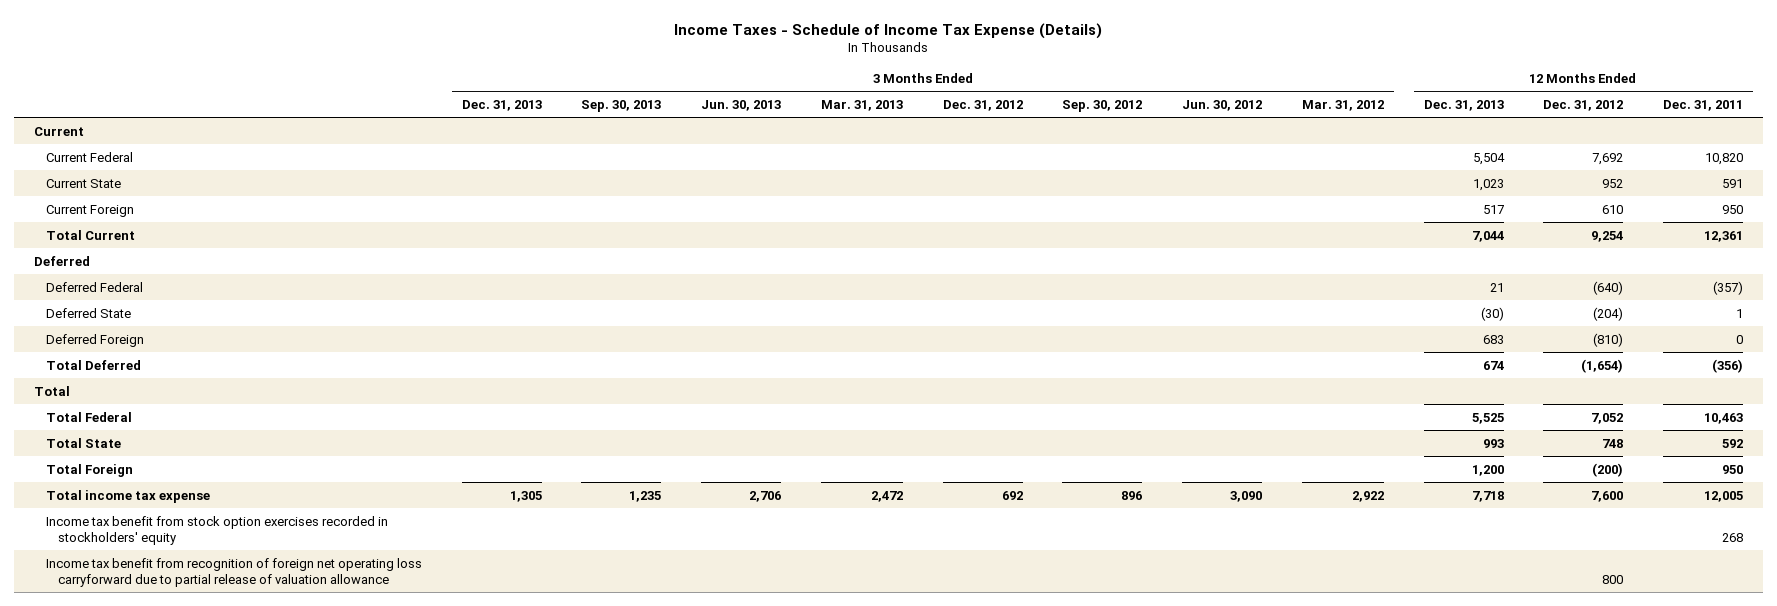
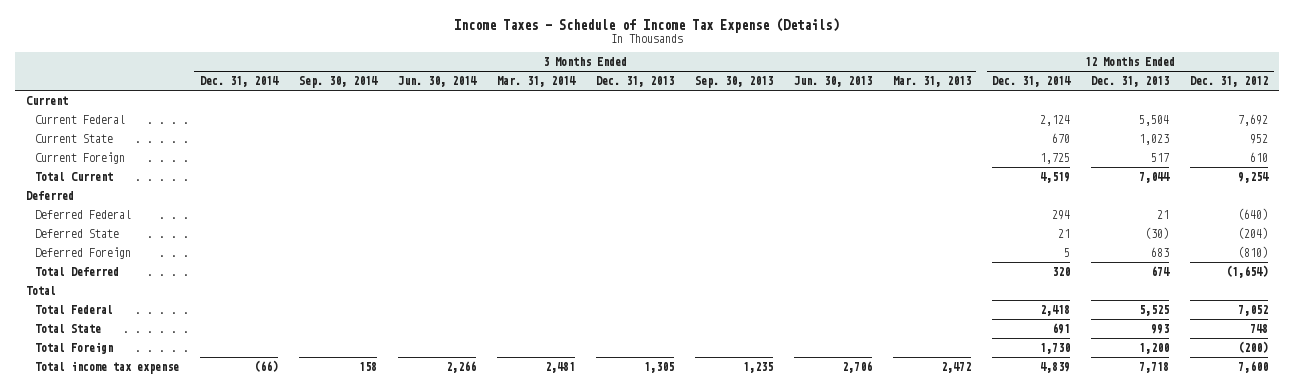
[942,99,1023,111] Dec. 31, 2012 -> none
[1062,99,1143,112] Sep. 30, 2012 -> none
[1182,99,1263,111] Jun. 30, 2012 -> none
[1301,99,1384,111] Mar. 31, 2012 -> none
[1662,99,1743,111] Dec. 31, 2011 -> none
none -> [199,76,279,88] Dec. 31, 2014
none -> [298,76,378,89] Sep. 30, 2014
none -> [397,76,477,88] Jun. 30, 2014
none -> [496,76,576,88] Mar. 31, 2014
none -> [992,76,1072,88] Dec. 31, 2014
[45,515,388,545] Income tax benefit from stock option exercises recorded in stockholders' equity -> none
[45,557,422,587] Income tax benefit from recognition of foreign net operating loss carryforward due to partial release of valuation allowance -> none

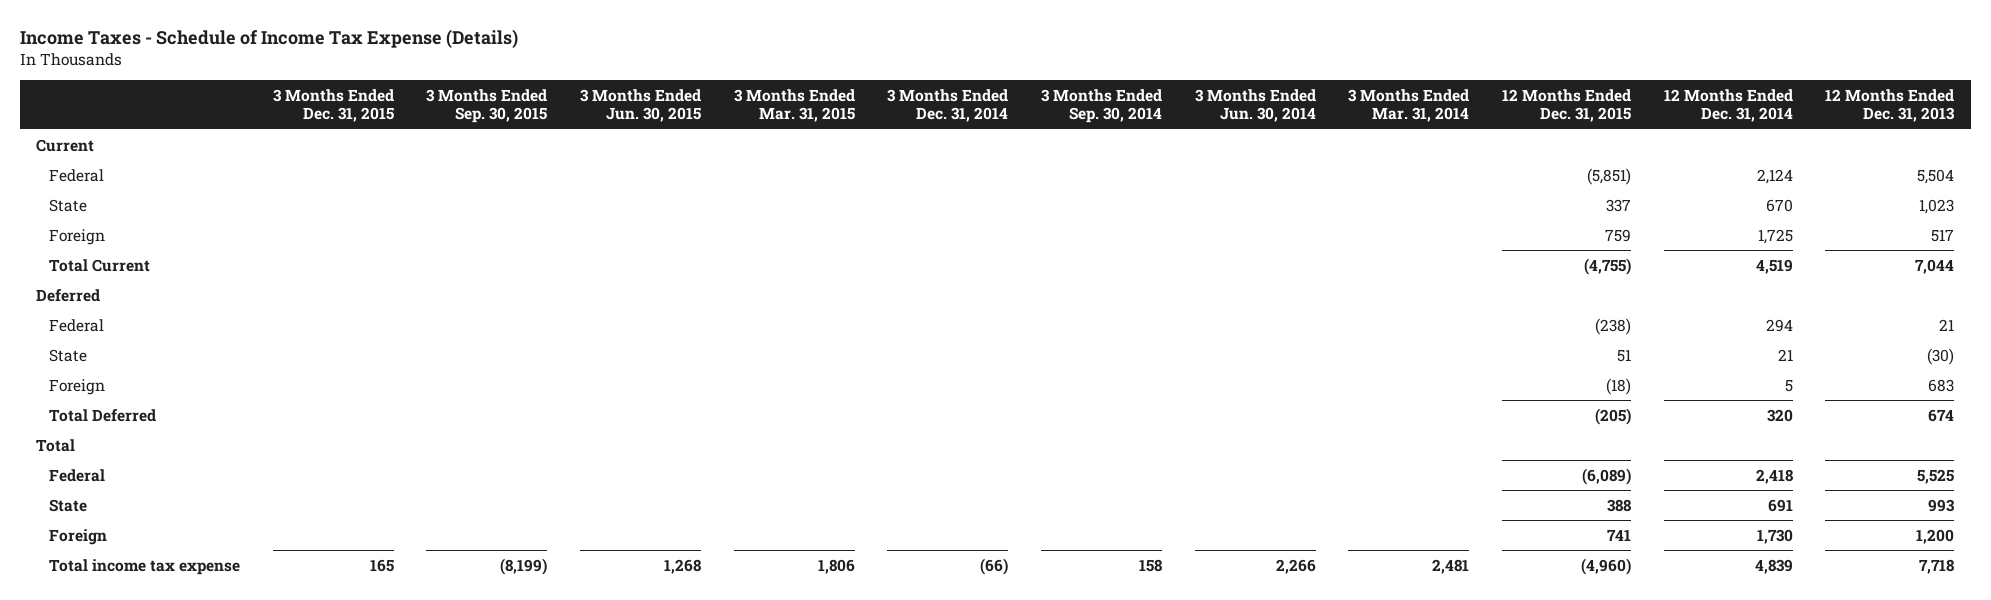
[596,76,675,88] Dec. 31, 2013 -> none
[695,76,774,89] Sep. 30, 2013 -> none
[794,76,873,88] Jun. 30, 2013 -> none
[893,76,972,88] Mar. 31, 2013 -> none
[1190,76,1269,88] Dec. 31, 2012 -> none
none -> [272,88,394,123] 3 Months Ended Dec. 31, 2015
none -> [426,88,548,124] 3 Months Ended Sep. 30, 2015
none -> [579,88,701,123] 3 Months Ended Jun. 30, 2015
none -> [733,88,855,123] 3 Months Ended Mar. 31, 2015
none -> [1502,88,1632,123] 12 Months Ended Dec. 31, 2015
[34,114,125,124] Current Federal -> [48,168,104,182] Federal
[34,133,113,143] Current State -> [48,198,87,212] State
[34,151,125,164] Current Foreign -> [48,228,105,245] Foreign
[34,209,131,219] Deferred Federal -> [48,318,104,332] Federal
[34,228,119,238] Deferred State -> [48,348,87,362] State
[34,246,131,259] Deferred Foreign -> [48,378,105,395] Foreign
[34,304,113,314] Total Federal -> [48,468,105,482] Federal
[34,323,101,333] Total State -> [48,498,87,512] State
[34,341,113,354] Total Foreign -> [48,528,107,545] Foreign

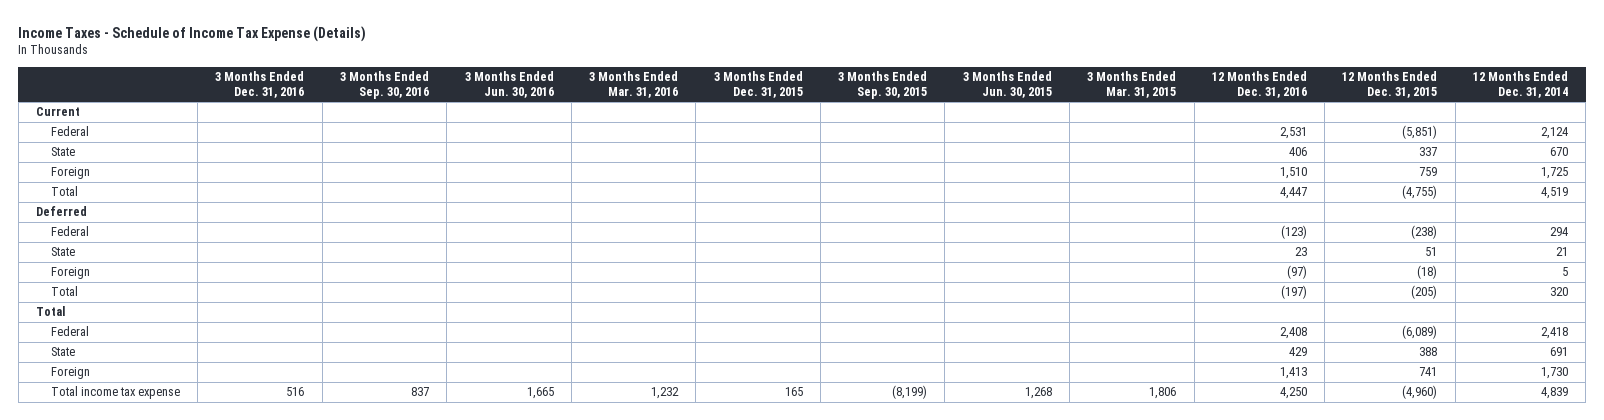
[887,88,1009,123] 3 Months Ended Dec. 31, 2014 -> none
[1040,88,1162,124] 3 Months Ended Sep. 30, 2014 -> none
[1194,88,1316,123] 3 Months Ended Jun. 30, 2014 -> none
[1348,88,1470,123] 3 Months Ended Mar. 31, 2014 -> none
[1825,88,1956,123] 12 Months Ended Dec. 31, 2013 -> none
none -> [215,70,305,98] 3 Months Ended Dec. 31, 2016
none -> [340,70,430,99] 3 Months Ended Sep. 30, 2016
none -> [464,70,554,98] 3 Months Ended Jun. 30, 2016
none -> [589,70,679,98] 3 Months Ended Mar. 31, 2016
none -> [1211,70,1307,98] 12 Months Ended Dec. 31, 2016
[48,258,150,272] Total Current -> [50,186,78,197] Total
[48,408,156,422] Total Deferred -> [50,286,78,297] Total

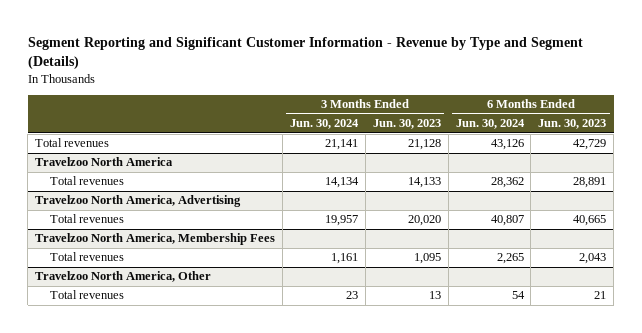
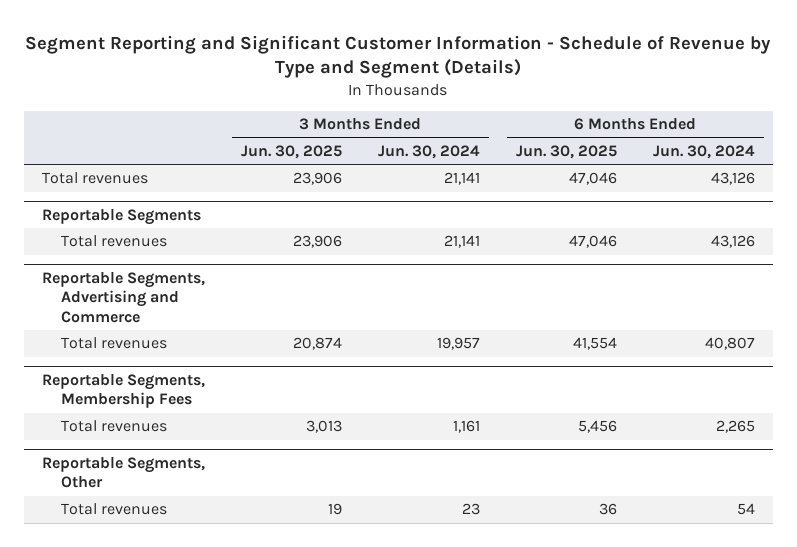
[27,36,583,70] Segment Reporting and Significant Customer Information - Revenue by Type and Segment (Details) -> [25,34,772,79] Segment Reporting and Significant Customer Information - Schedule of Revenue by Type and Segment (Details)
[372,119,441,130] Jun. 30, 2023 -> none
[538,119,607,130] Jun. 30, 2023 -> none
none -> [240,144,342,159] Jun. 30, 2025
none -> [515,144,617,159] Jun. 30, 2025
[35,157,174,167] Travelzoo North America -> none
[35,195,242,208] Travelzoo North America, Advertising -> none
none -> [41,209,201,226] Reportable Segments
[324,177,359,189] 14,134 -> [443,235,480,249] 21,141
[490,177,524,189] 28,362 -> [710,235,755,249] 43,126
none -> [41,272,205,323] Reportable Segments, Advertising and Commerce
[35,233,276,246] Travelzoo North America, Membership Fees -> none
none -> [41,374,205,409] Reportable Segments, Membership Fees
[35,271,212,283] Travelzoo North America, Other -> none
none -> [41,457,205,489] Reportable Segments, Other

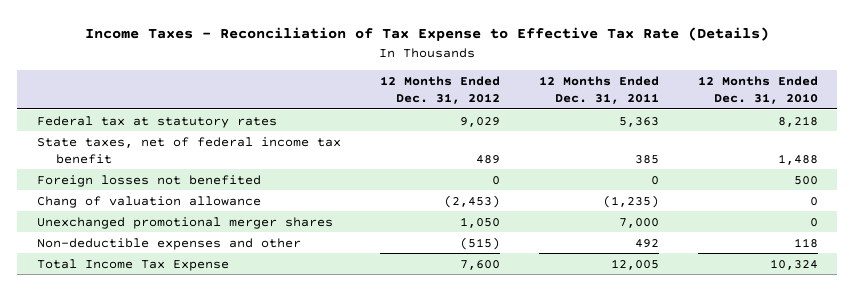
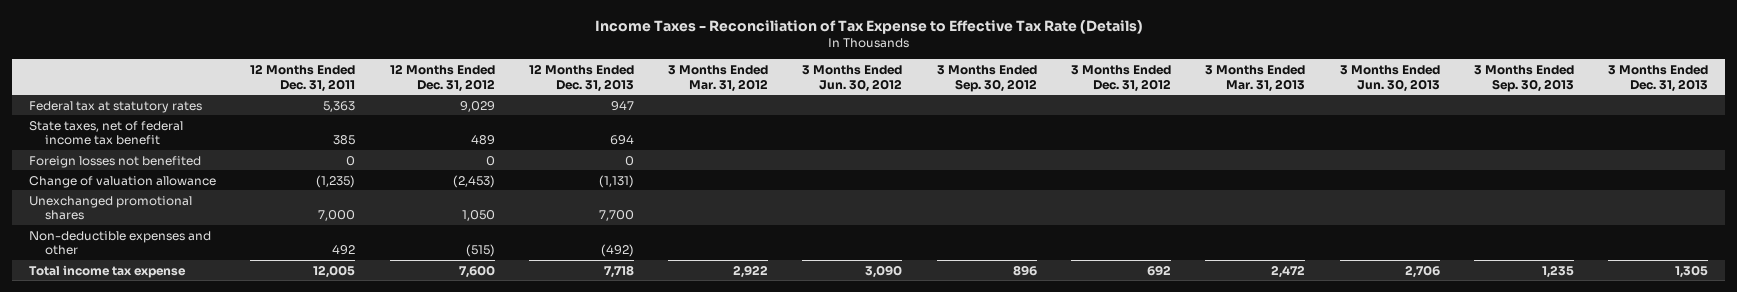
[697,75,818,105] 12 Months Ended Dec. 31, 2010 -> none
none -> [528,63,634,92] 12 Months Ended Dec. 31, 2013
none -> [668,64,769,92] 3 Months Ended Mar. 31, 2012
none -> [802,64,903,92] 3 Months Ended Jun. 30, 2012
none -> [936,64,1037,92] 3 Months Ended Sep. 30, 2012
none -> [1071,64,1172,92] 3 Months Ended Dec. 31, 2012
none -> [1205,64,1306,92] 3 Months Ended Mar. 31, 2013
none -> [1339,64,1440,92] 3 Months Ended Jun. 30, 2013
none -> [1473,64,1574,92] 3 Months Ended Sep. 30, 2013
none -> [1608,64,1709,92] 3 Months Ended Dec. 31, 2013
[36,195,261,208] Chang of valuation allowance -> [28,175,216,188] Change of valuation allowance
[36,216,333,229] Unexchanged promotional merger shares -> [28,195,192,221] Unexchanged promotional shares
[36,258,229,271] Total Income Tax Expense -> [28,264,186,278] Total income tax expense

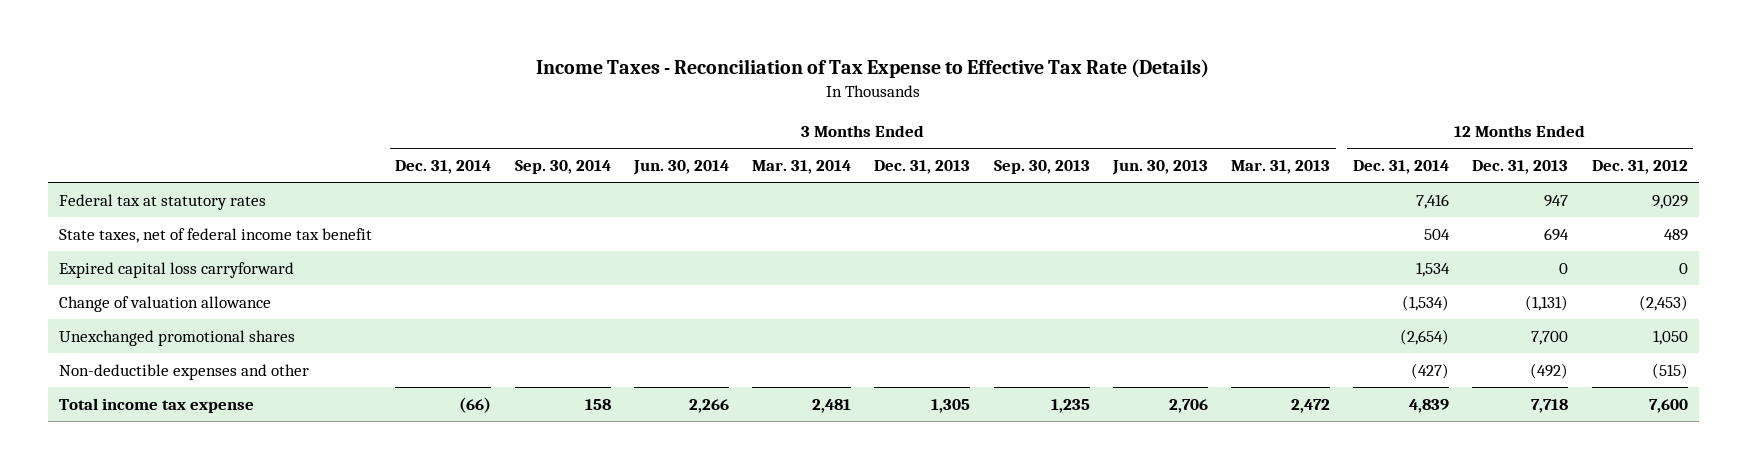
[250,63,356,92] 12 Months Ended Dec. 31, 2011 -> none
[668,64,769,92] 3 Months Ended Mar. 31, 2012 -> none
[802,64,903,92] 3 Months Ended Jun. 30, 2012 -> none
[936,64,1037,92] 3 Months Ended Sep. 30, 2012 -> none
[1071,64,1172,92] 3 Months Ended Dec. 31, 2012 -> none
none -> [395,160,492,175] Dec. 31, 2014
none -> [514,160,611,175] Sep. 30, 2014
none -> [632,160,729,176] Jun. 30, 2014
none -> [752,160,852,175] Mar. 31, 2014
none -> [1353,160,1450,175] Dec. 31, 2014
[28,155,201,168] Foreign losses not benefited -> none
none -> [59,261,295,278] Expired capital loss carryforward

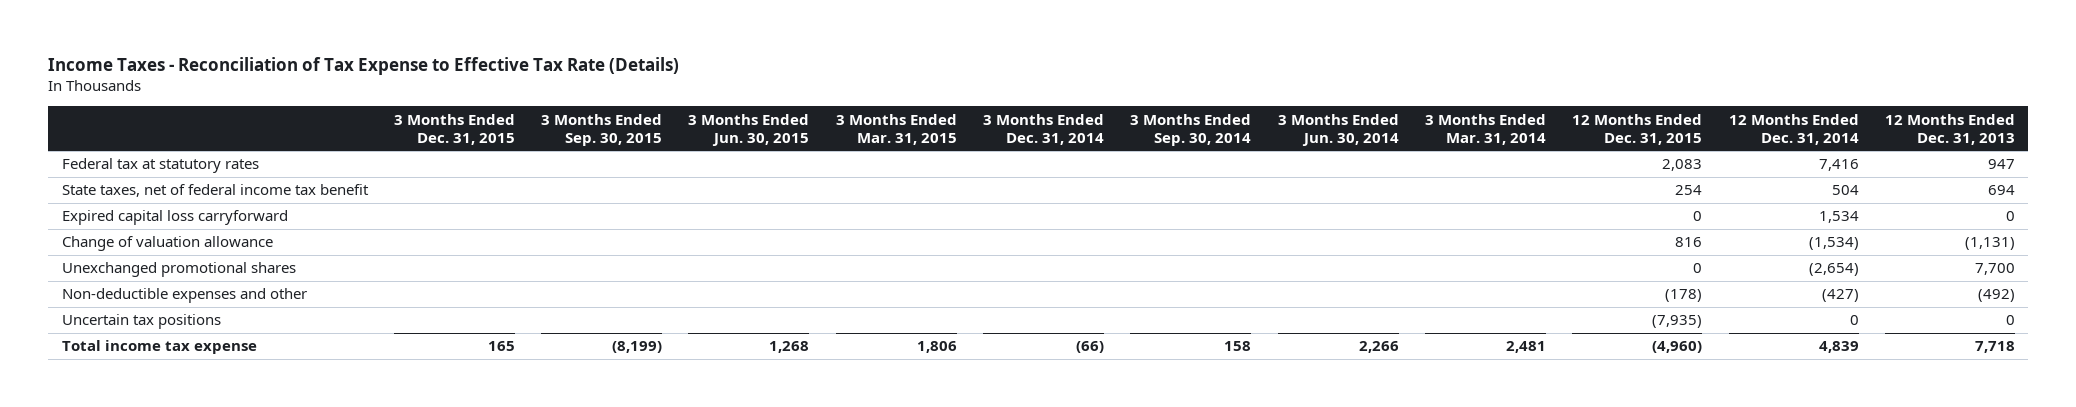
[874,160,971,175] Dec. 31, 2013 -> none
[993,160,1090,175] Sep. 30, 2013 -> none
[1111,160,1208,176] Jun. 30, 2013 -> none
[1230,160,1330,175] Mar. 31, 2013 -> none
[1591,160,1688,175] Dec. 31, 2012 -> none
none -> [393,113,515,145] 3 Months Ended Dec. 31, 2015
none -> [541,113,663,146] 3 Months Ended Sep. 30, 2015
none -> [688,113,810,146] 3 Months Ended Jun. 30, 2015
none -> [835,113,957,145] 3 Months Ended Mar. 31, 2015
none -> [1572,113,1703,145] 12 Months Ended Dec. 31, 2015
none -> [61,314,221,330] Uncertain tax positions

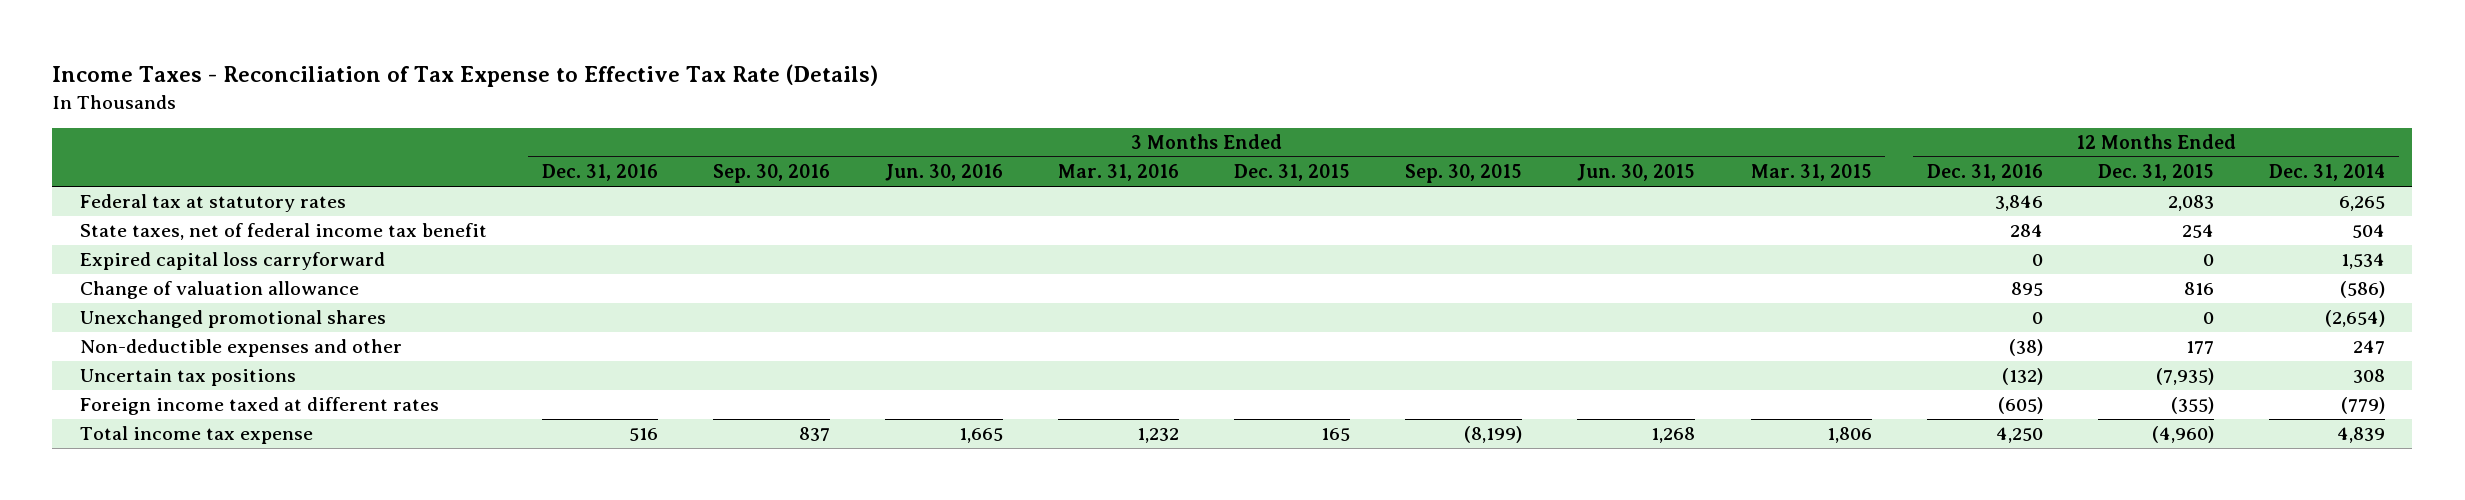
[983,113,1105,145] 3 Months Ended Dec. 31, 2014 -> none
[1130,113,1252,146] 3 Months Ended Sep. 30, 2014 -> none
[1277,113,1399,146] 3 Months Ended Jun. 30, 2014 -> none
[1424,113,1546,145] 3 Months Ended Mar. 31, 2014 -> none
[1884,113,2015,145] 12 Months Ended Dec. 31, 2013 -> none
none -> [541,164,658,182] Dec. 31, 2016
none -> [713,164,831,184] Sep. 30, 2016
none -> [885,164,1004,182] Jun. 30, 2016
none -> [1058,164,1180,182] Mar. 31, 2016
none -> [1926,164,2043,182] Dec. 31, 2016
[1818,159,1859,172] 7,416 -> [2338,196,2385,212] 6,265
[1808,237,1859,251] (1,534) -> [2339,281,2385,299] (586)
[1665,289,1703,303] (178) -> [2185,341,2214,355] 177
[1821,289,1859,303] (427) -> [2352,340,2385,355] 247
[1849,315,1859,326] 0 -> [2352,369,2385,384] 308
none -> [79,397,439,416] Foreign income taxed at different rates

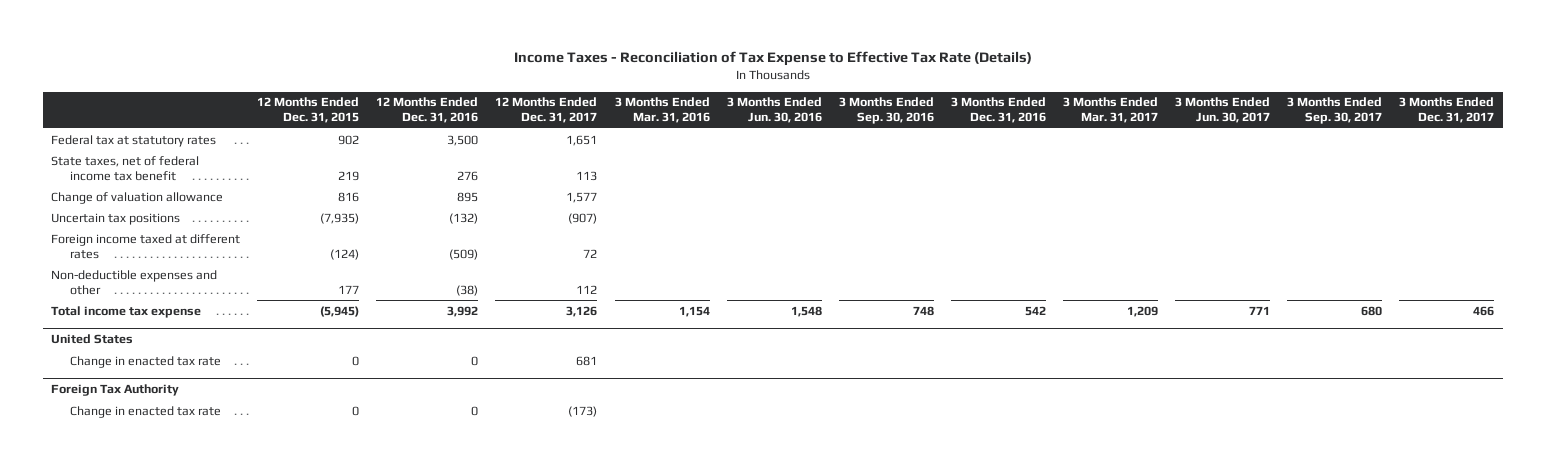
[1234,164,1351,182] Dec. 31, 2015 -> none
[1405,164,1523,184] Sep. 30, 2015 -> none
[1577,164,1696,182] Jun. 30, 2015 -> none
[1750,164,1872,182] Mar. 31, 2015 -> none
[2268,164,2385,182] Dec. 31, 2014 -> none
none -> [495,97,598,124] 12 Months Ended Dec. 31, 2017
none -> [1062,97,1158,124] 3 Months Ended Mar. 31, 2017
none -> [1175,97,1271,124] 3 Months Ended Jun. 30, 2017
none -> [1287,97,1383,125] 3 Months Ended Sep. 30, 2017
none -> [1399,97,1495,124] 3 Months Ended Dec. 31, 2017
[79,252,385,271] Expired capital loss carryforward -> none
[1994,195,2043,212] 3,846 -> [447,134,479,146] 3,500
[2167,195,2214,212] 2,083 -> [338,134,360,145] 902
[2009,224,2043,238] 284 -> [457,170,479,181] 276
[2181,224,2214,239] 254 -> [338,170,360,181] 219
[79,310,386,329] Unexchanged promotional shares -> none
[1997,397,2043,415] (605) -> [449,248,479,260] (509)
[2170,397,2214,415] (355) -> [330,248,360,260] (124)
[79,339,402,358] Non-deductible expenses and other -> [51,269,218,295] Non-deductible expenses and other
[628,428,658,442] 516 -> [1024,305,1046,316] 542
[799,427,831,442] 837 -> [912,305,934,316] 748
[959,428,1004,444] 1,665 -> [790,305,822,317] 1,548
[1137,428,1180,444] 1,232 -> [678,305,710,317] 1,154
[1995,427,2043,444] 4,250 -> [447,305,479,317] 3,992
[2151,426,2214,444] (4,960) -> [320,305,360,317] (5,945)
none -> [51,334,134,345] United States
none -> [69,355,221,368] Change in enacted tax rate
none -> [51,384,180,397] Foreign Tax Authority
none -> [69,405,221,418] Change in enacted tax rate

